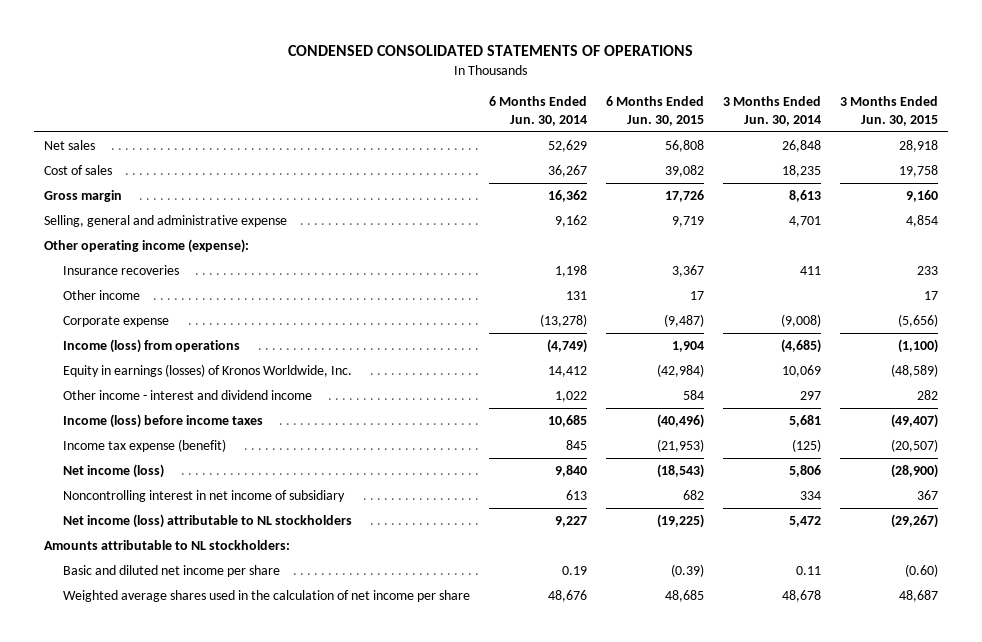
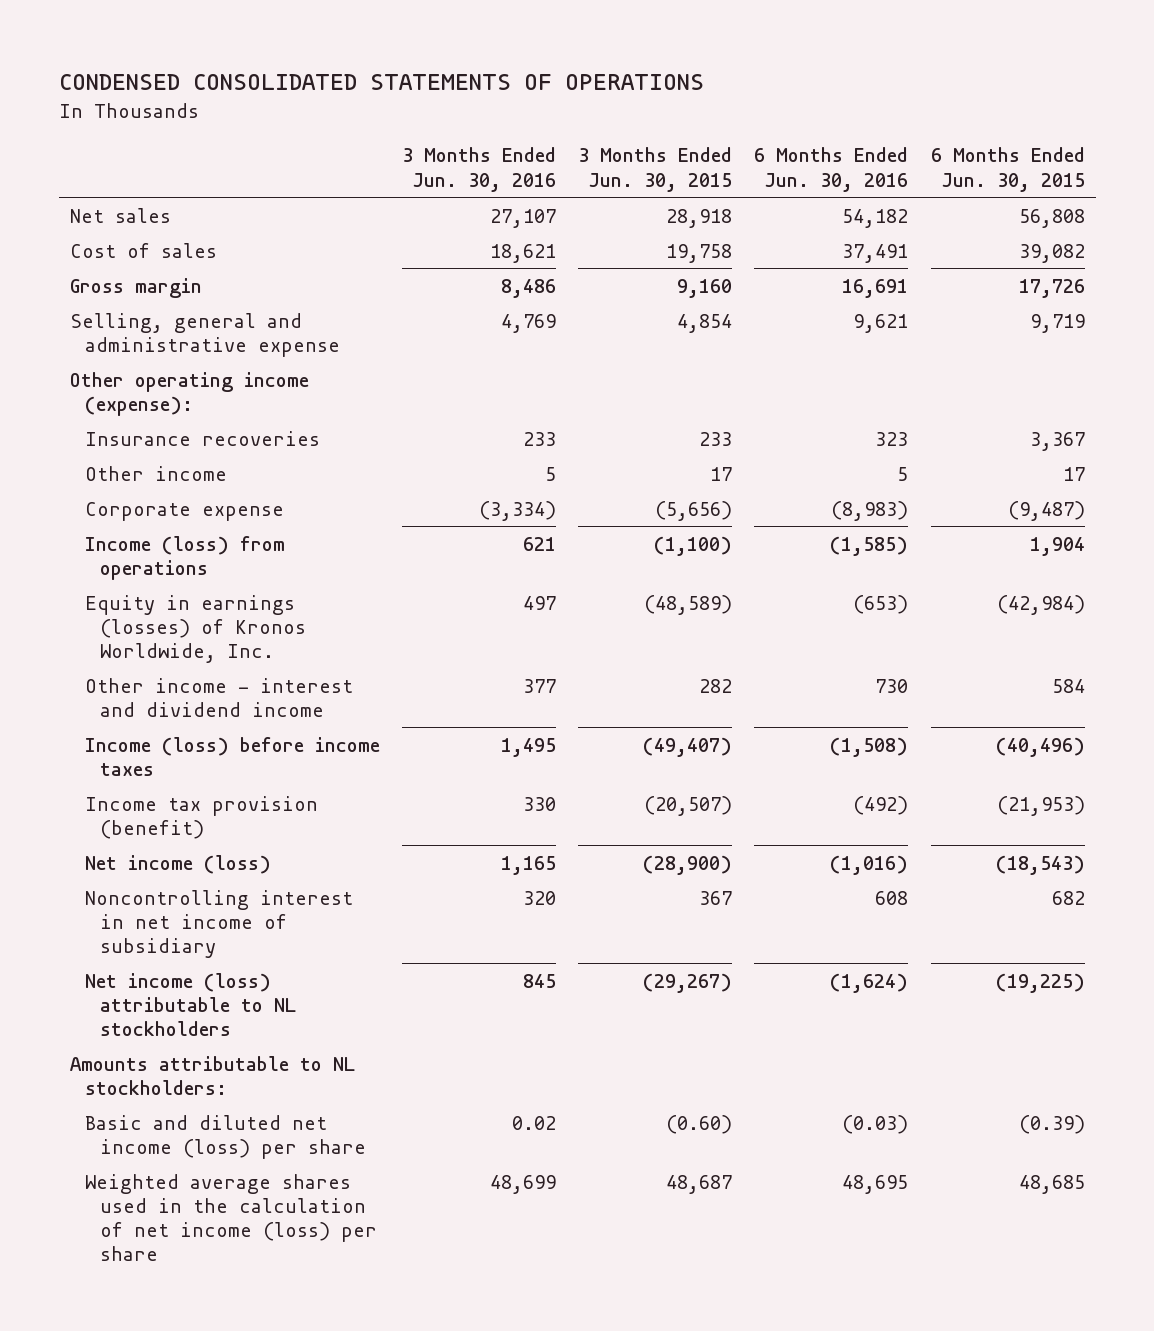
[488,96,587,126] 6 Months Ended Jun. 30, 2014 -> none
[723,96,822,126] 3 Months Ended Jun. 30, 2014 -> none
none -> [402,147,557,192] 3 Months Ended Jun. 30, 2016
none -> [754,147,909,192] 6 Months Ended Jun. 30, 2016
[62,439,226,453] Income tax expense (benefit) -> [84,795,318,839] Income tax provision (benefit)
[62,565,280,578] Basic and diluted net income per share -> [84,1114,366,1159] Basic and diluted net income (loss) per share
[62,590,470,603] Weighted average shares used in the calculation of net income per share -> [84,1173,377,1262] Weighted average shares used in the calculation of net income (loss) per share

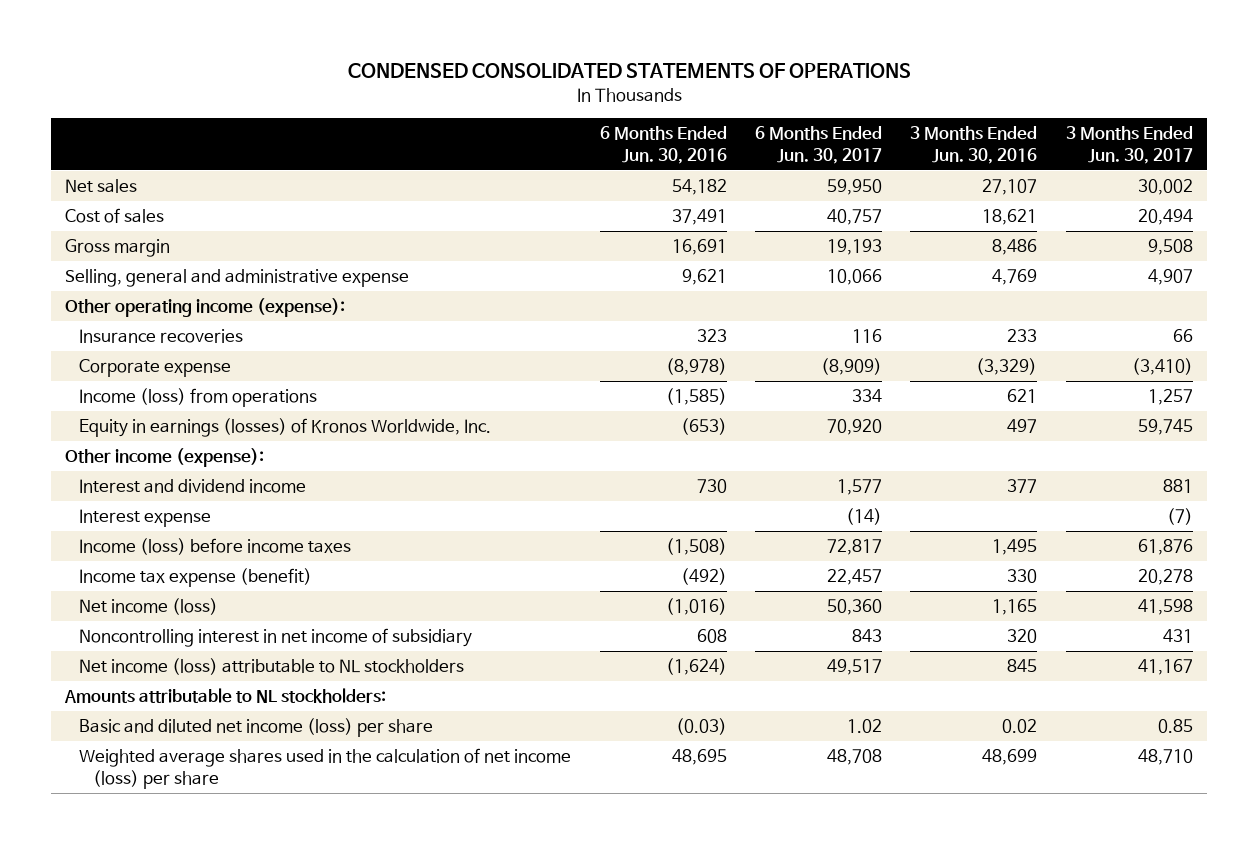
[578,147,733,192] 3 Months Ended Jun. 30, 2015 -> none
[930,147,1085,192] 6 Months Ended Jun. 30, 2015 -> none
none -> [755,126,883,165] 6 Months Ended Jun. 30, 2017
none -> [1065,126,1193,165] 3 Months Ended Jun. 30, 2017
[84,465,227,481] Other income -> none
[479,500,557,521] (3,334) -> [976,358,1038,376] (3,329)
[831,500,909,521] (8,983) -> [665,358,727,376] (8,978)
none -> [65,448,265,468] Other income (expense):
[84,677,353,717] Other income - interest and dividend income -> [79,479,307,494] Interest and dividend income
none -> [79,509,212,528] Interest expense
[84,795,318,839] Income tax provision (benefit) -> [79,568,313,588] Income tax expense (benefit)

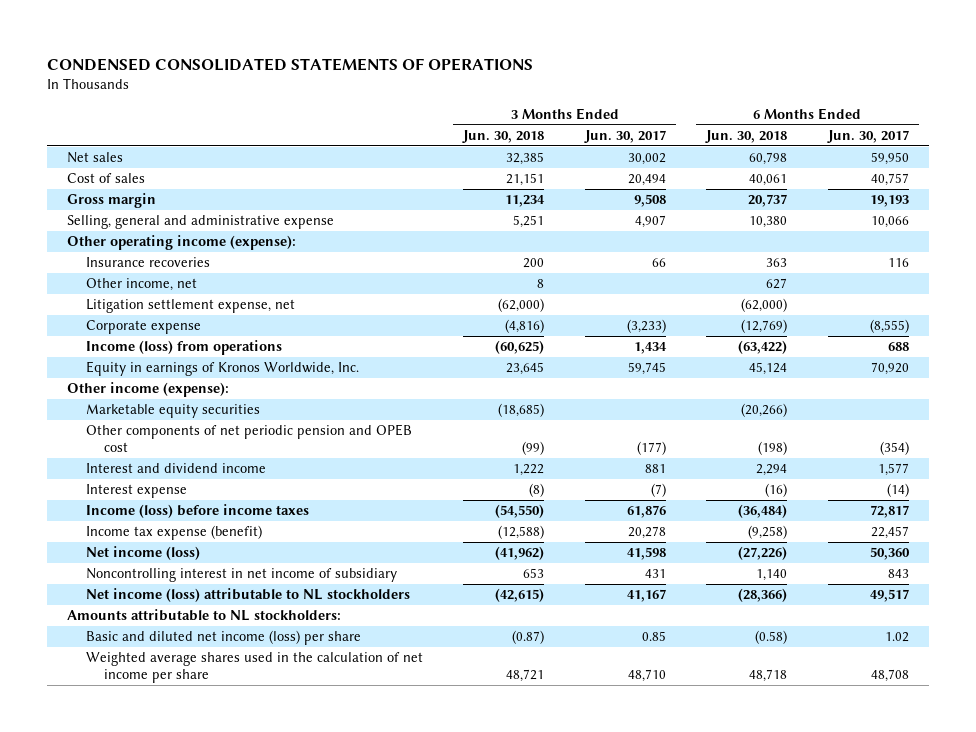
[599,126,727,165] 6 Months Ended Jun. 30, 2016 -> none
[910,126,1038,165] 3 Months Ended Jun. 30, 2016 -> none
none -> [462,129,545,143] Jun. 30, 2018
none -> [705,129,788,143] Jun. 30, 2018
none -> [85,278,197,292] Other income, net
none -> [85,299,295,314] Litigation settlement expense, net
[821,358,883,376] (8,909) -> [869,319,909,334] (8,555)
[1131,358,1193,376] (3,410) -> [626,319,666,334] (3,233)
[852,389,883,403] 334 -> [887,342,909,352] 688
[1147,389,1193,406] 1,257 -> [633,342,667,355] 1,434
[79,418,492,438] Equity in earnings (losses) of Kronos Worldwide, Inc. -> [85,361,359,377] Equity in earnings of Kronos Worldwide, Inc.
none -> [85,404,260,419] Marketable equity securities
none -> [85,424,412,453] Other components of net periodic pension and OPEB cost
[79,748,572,789] Weighted average shares used in the calculation of net income (loss) per share -> [85,652,423,684] Weighted average shares used in the calculation of net income per share

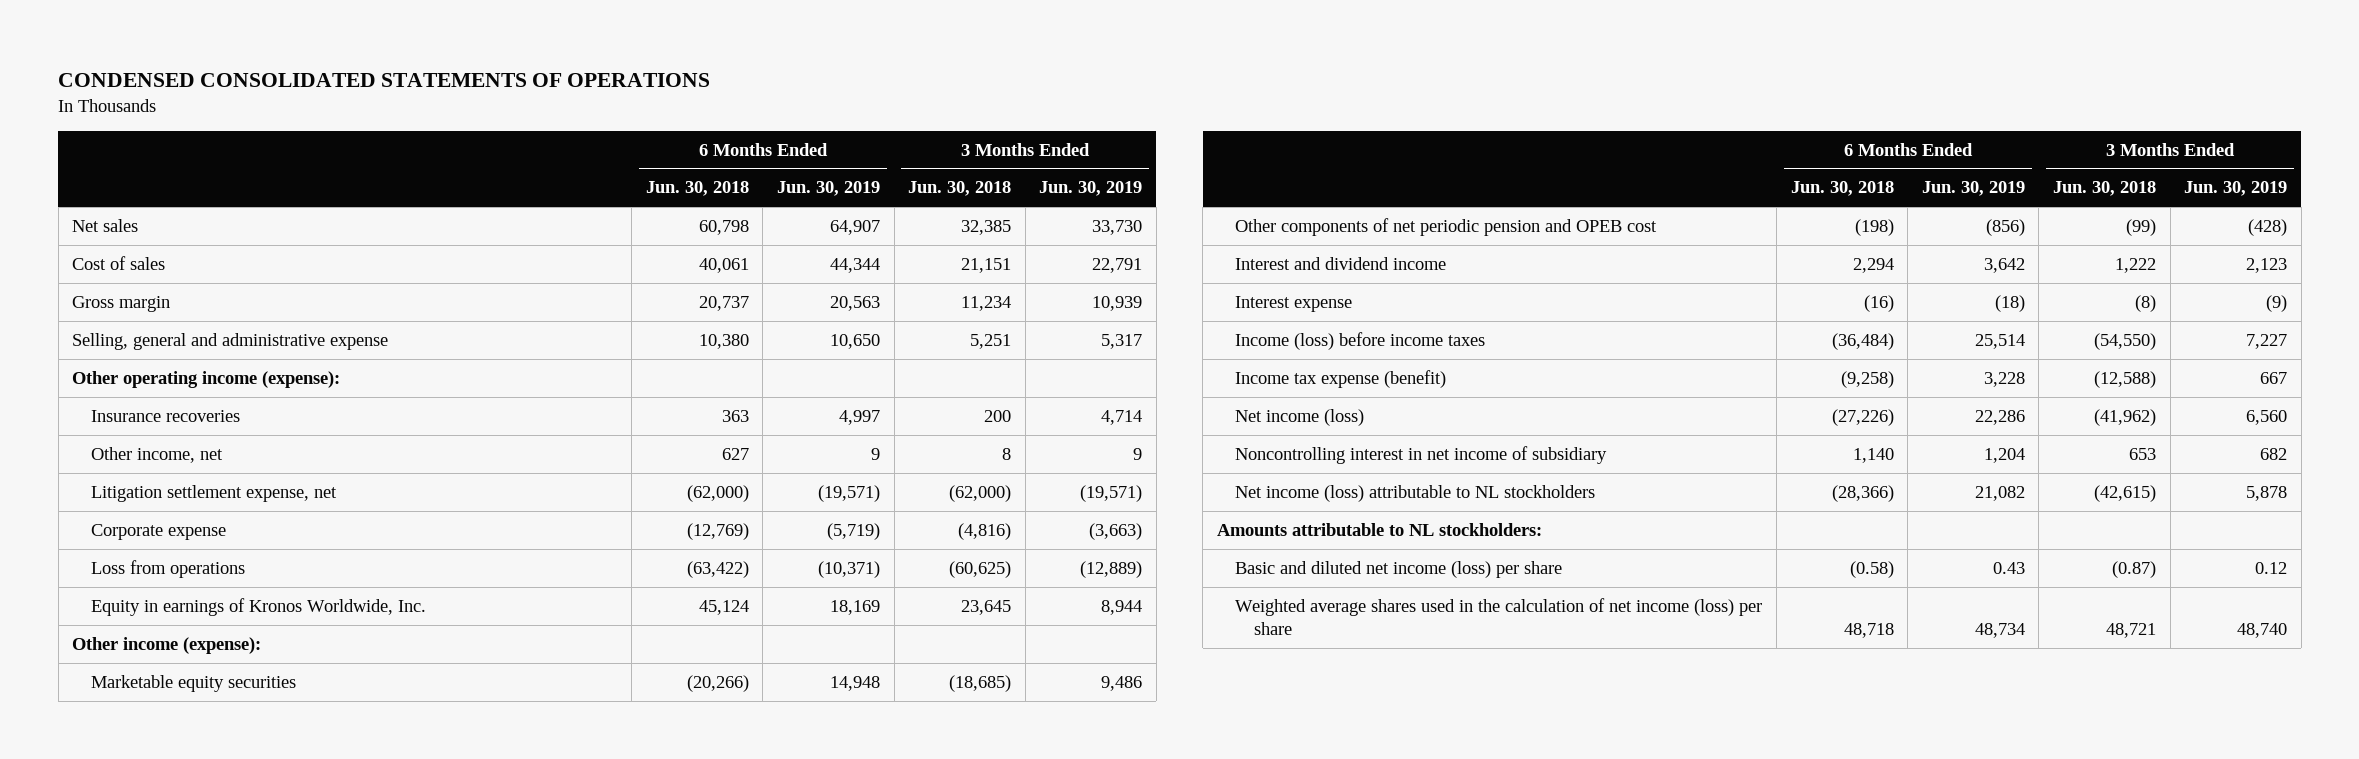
[583,129,666,143] Jun. 30, 2017 -> none
[826,129,909,143] Jun. 30, 2017 -> none
none -> [776,181,880,197] Jun. 30, 2019
none -> [1039,181,1143,197] Jun. 30, 2019
[85,340,282,356] Income (loss) from operations -> [90,559,245,578] Loss from operations
[85,652,423,684] Weighted average shares used in the calculation of net income per share -> [1235,597,1763,636] Weighted average shares used in the calculation of net income (loss) per share

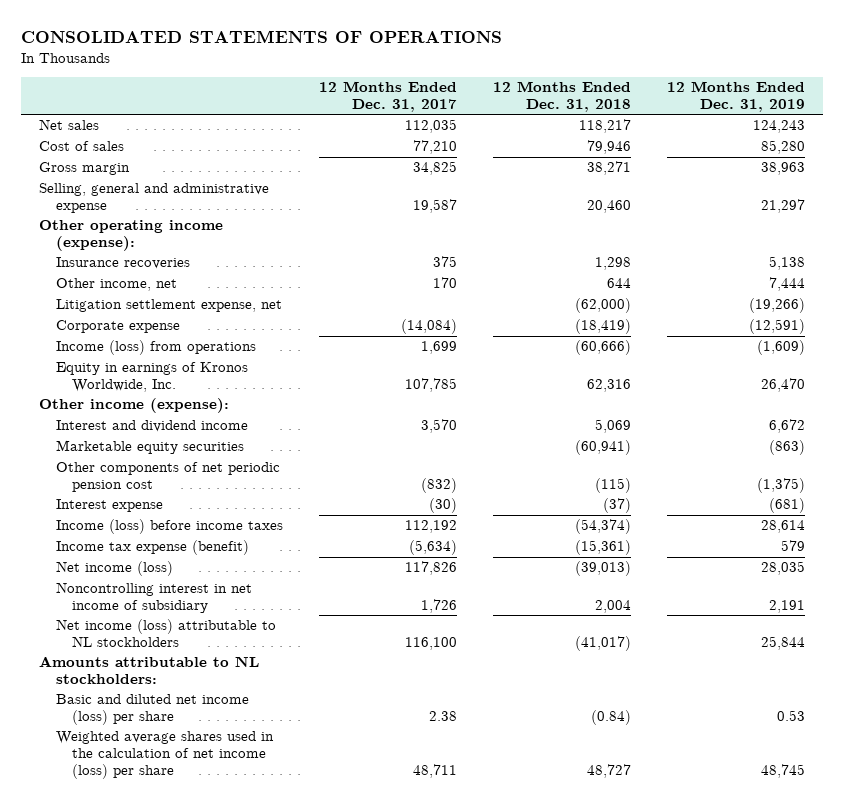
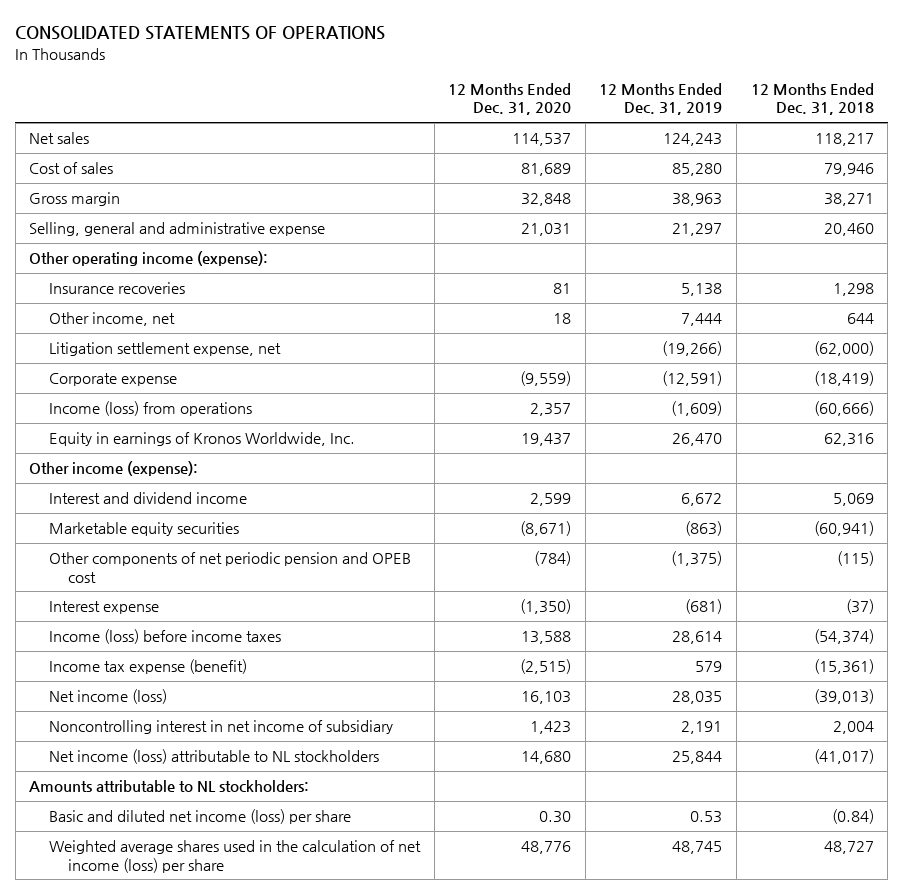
[318,81,457,112] 12 Months Ended Dec. 31, 2017 -> none
none -> [448,82,572,116] 12 Months Ended Dec. 31, 2020
[55,462,280,492] Other components of net periodic pension cost -> [48,552,411,583] Other components of net periodic pension and OPEB cost

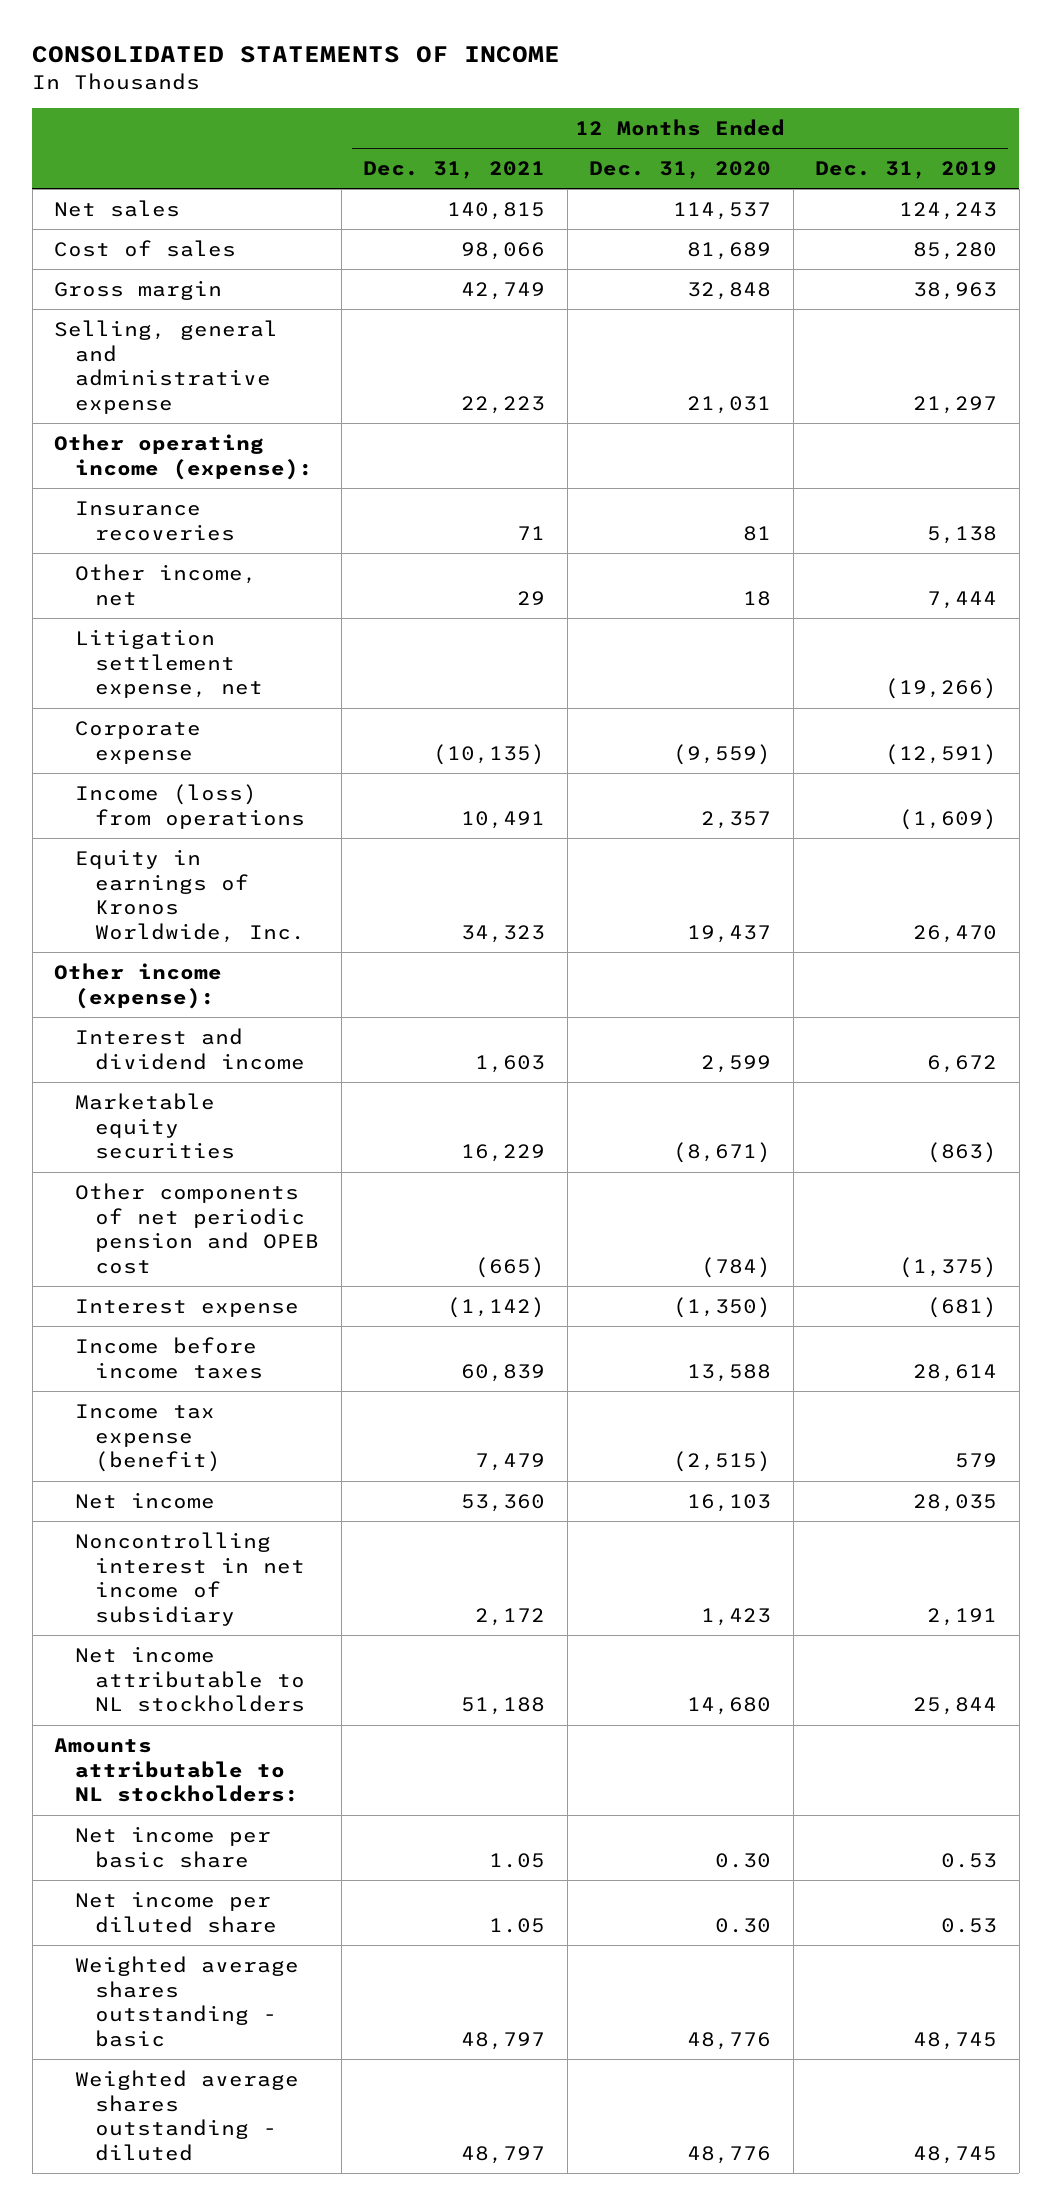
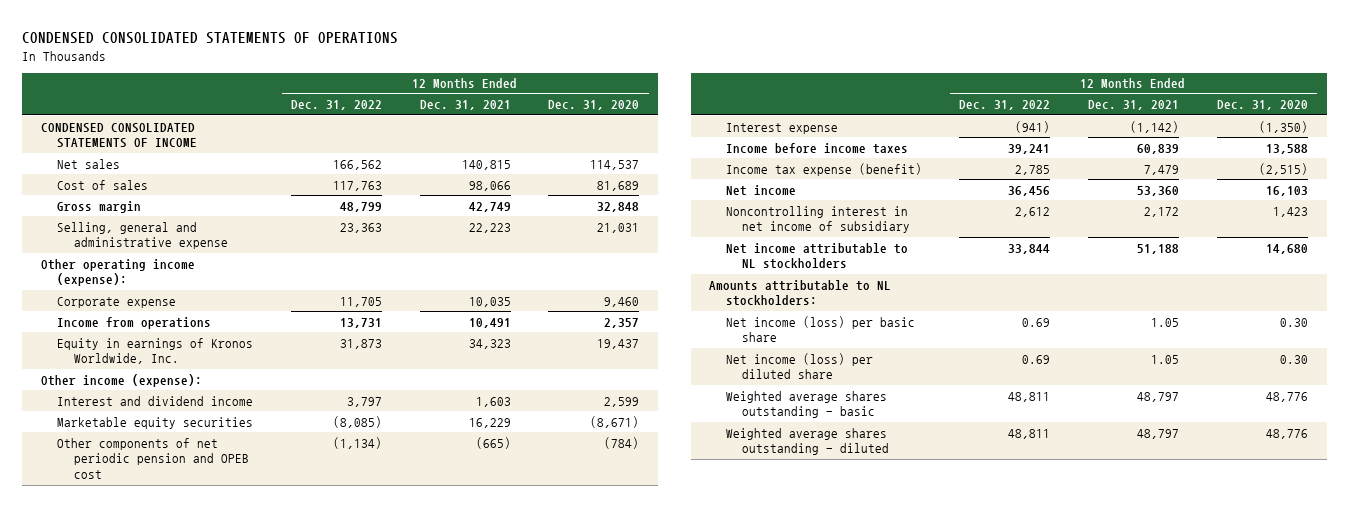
[32,46,561,64] CONSOLIDATED STATEMENTS OF INCOME -> [22,32,399,45] CONDENSED CONSOLIDATED STATEMENTS OF OPERATIONS
[815,161,998,180] Dec. 31, 2019 -> none
none -> [291,100,383,111] Dec. 31, 2022
none -> [41,122,198,149] CONDENSED CONSOLIDATED STATEMENTS OF INCOME
[74,500,236,541] Insurance recoveries -> none
[74,563,257,606] Other income, net -> none
[74,628,264,699] Litigation settlement expense, net -> none
[433,743,546,765] (10,135) -> [468,296,511,307] 10,035
[673,743,772,765] (9,559) -> [604,296,640,307] 9,460
[74,783,306,829] Income (loss) from operations -> [57,316,212,329] Income from operations
[74,1825,271,1868] Net income per basic share -> [725,315,915,343] Net income (loss) per basic share
[74,1890,278,1933] Net income per diluted share -> [725,352,873,380] Net income (loss) per diluted share

